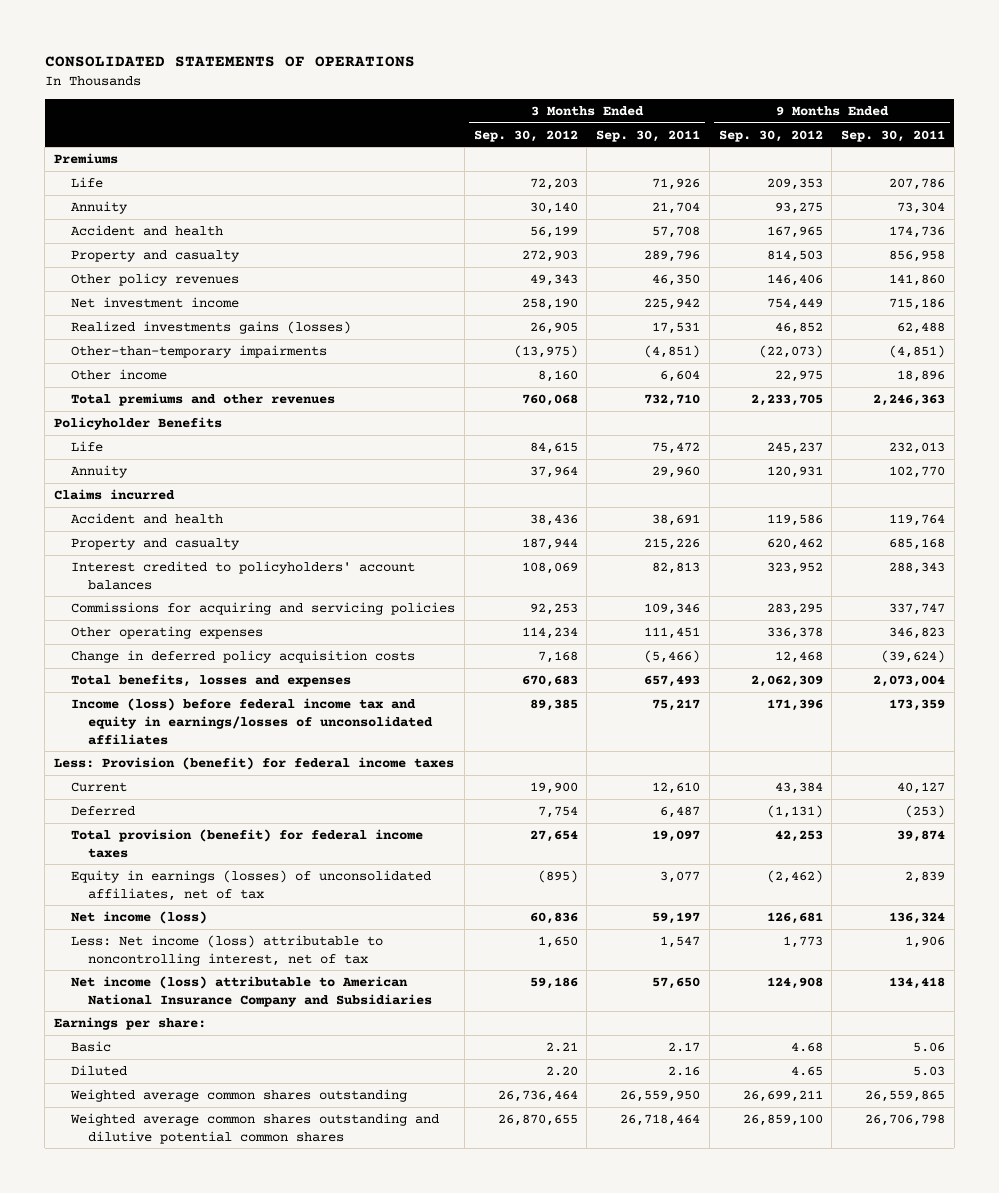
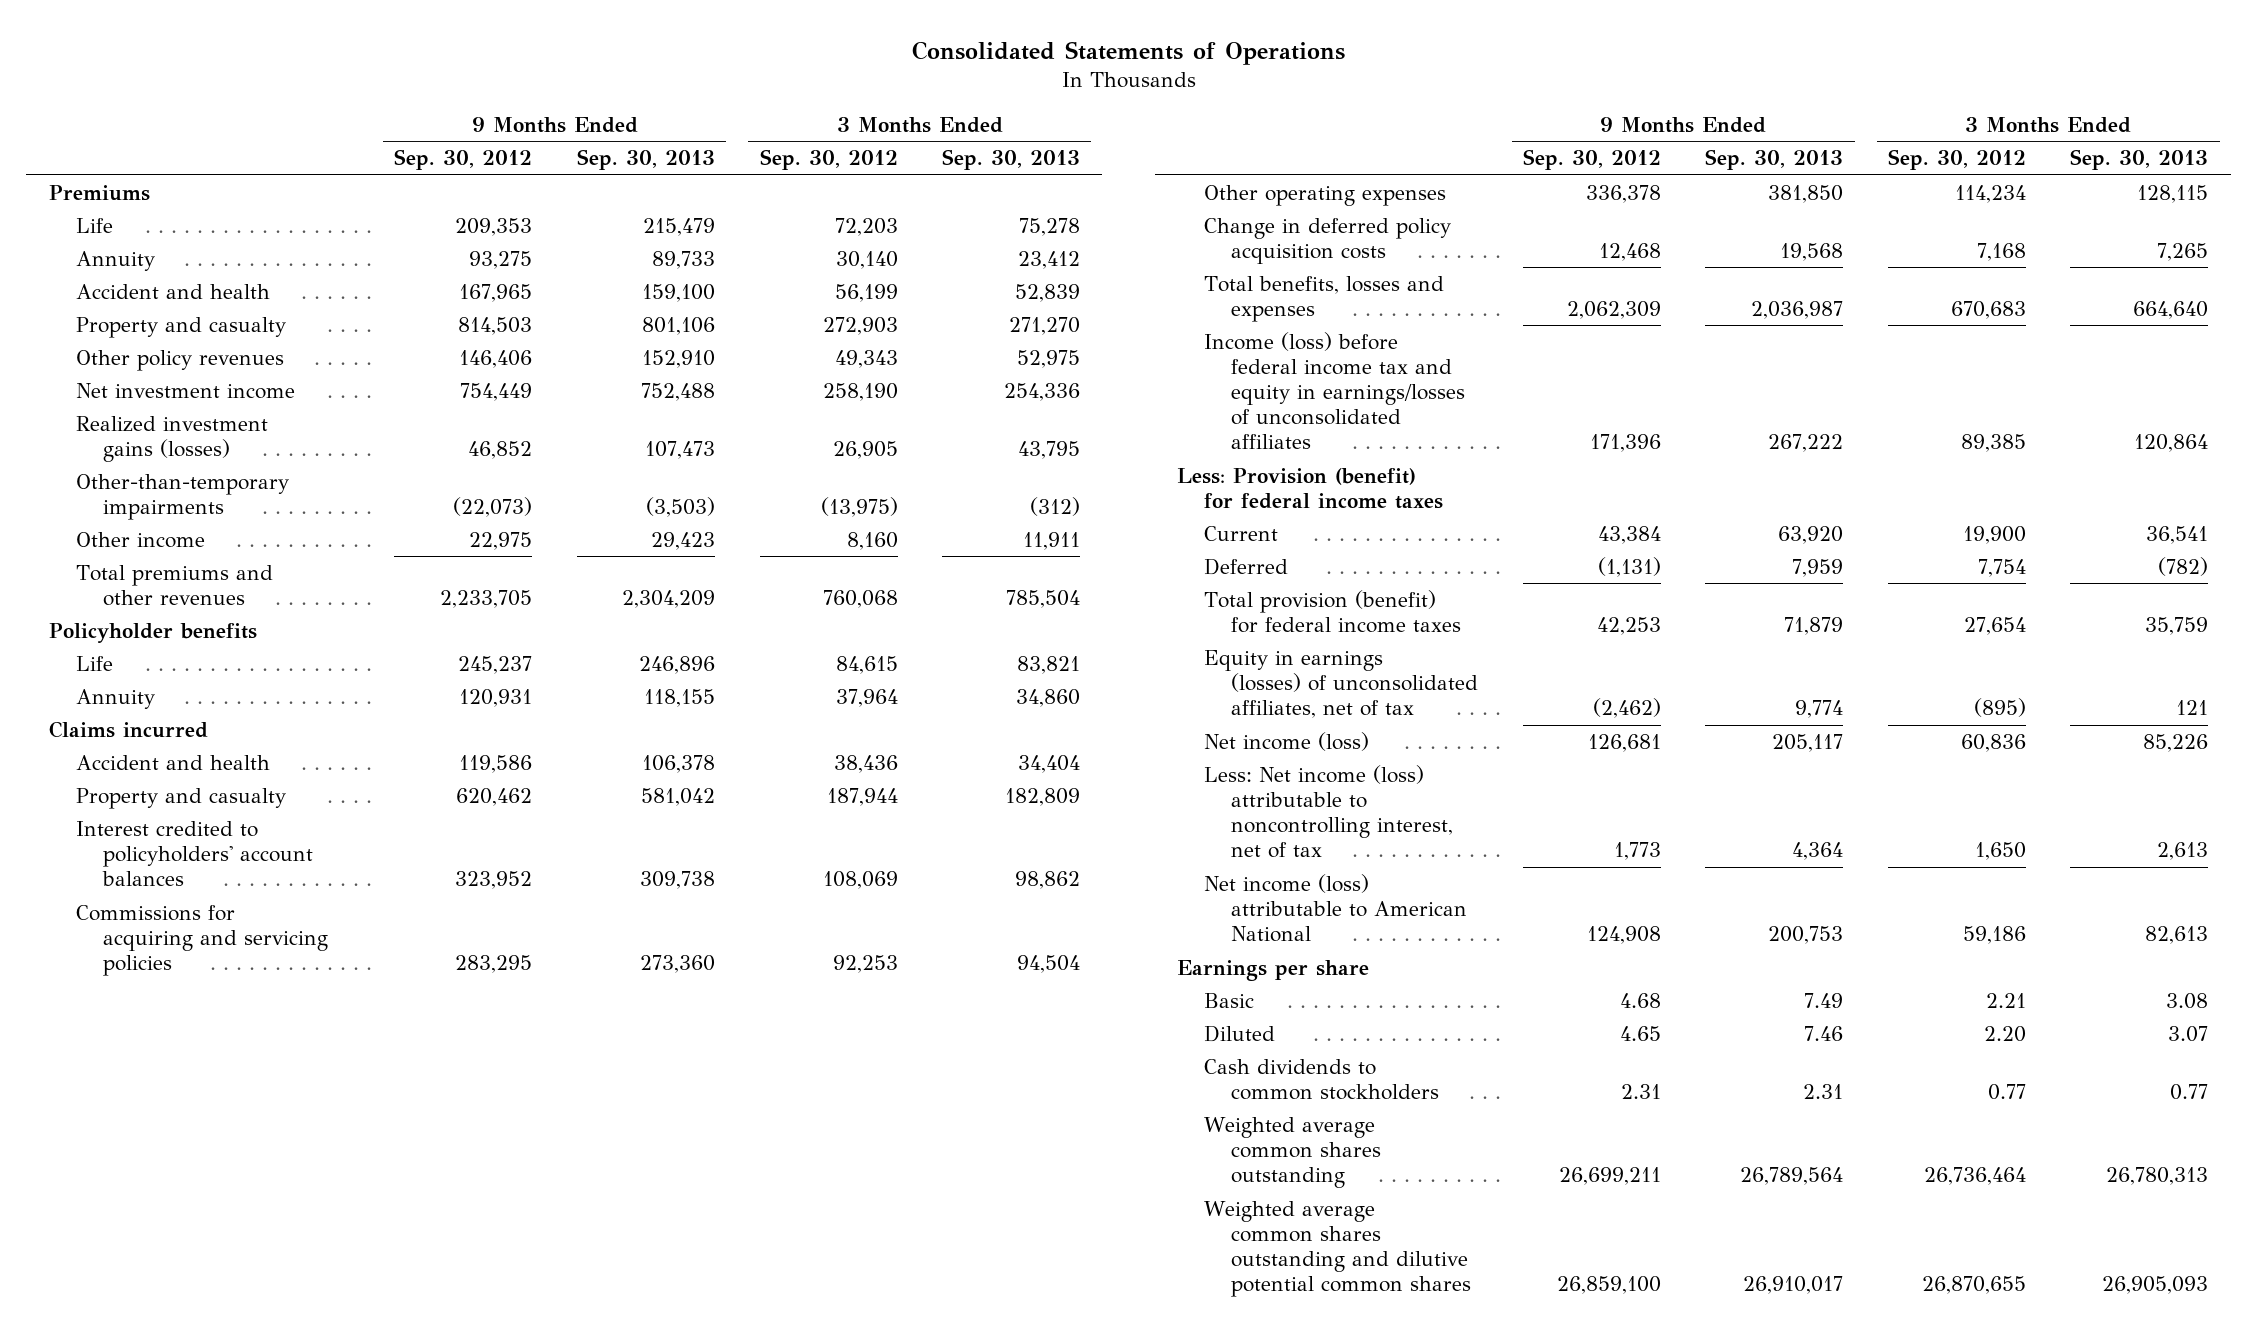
[44,56,415,68] CONSOLIDATED STATEMENTS OF OPERATIONS -> [911,40,1345,65] Consolidated Statements of Operations
[596,129,701,142] Sep. 30, 2011 -> none
[841,129,946,142] Sep. 30, 2011 -> none
none -> [576,149,715,171] Sep. 30, 2013
none -> [942,149,1081,171] Sep. 30, 2013
[71,320,352,334] Realized investments gains (losses) -> [75,415,268,463] Realized investment gains (losses)
[53,416,222,430] Policyholder Benefits -> [48,622,257,643] Policyholder benefits
[71,975,433,1007] Net income (loss) attributable to American National Insurance Company and Subsidiaries -> [1204,873,1468,943] Net income (loss) attributable to American National
[53,1016,206,1030] Earnings per share: -> [1177,959,1370,981] Earnings per share
none -> [1204,1058,1440,1101] Cash dividends to common stockholders

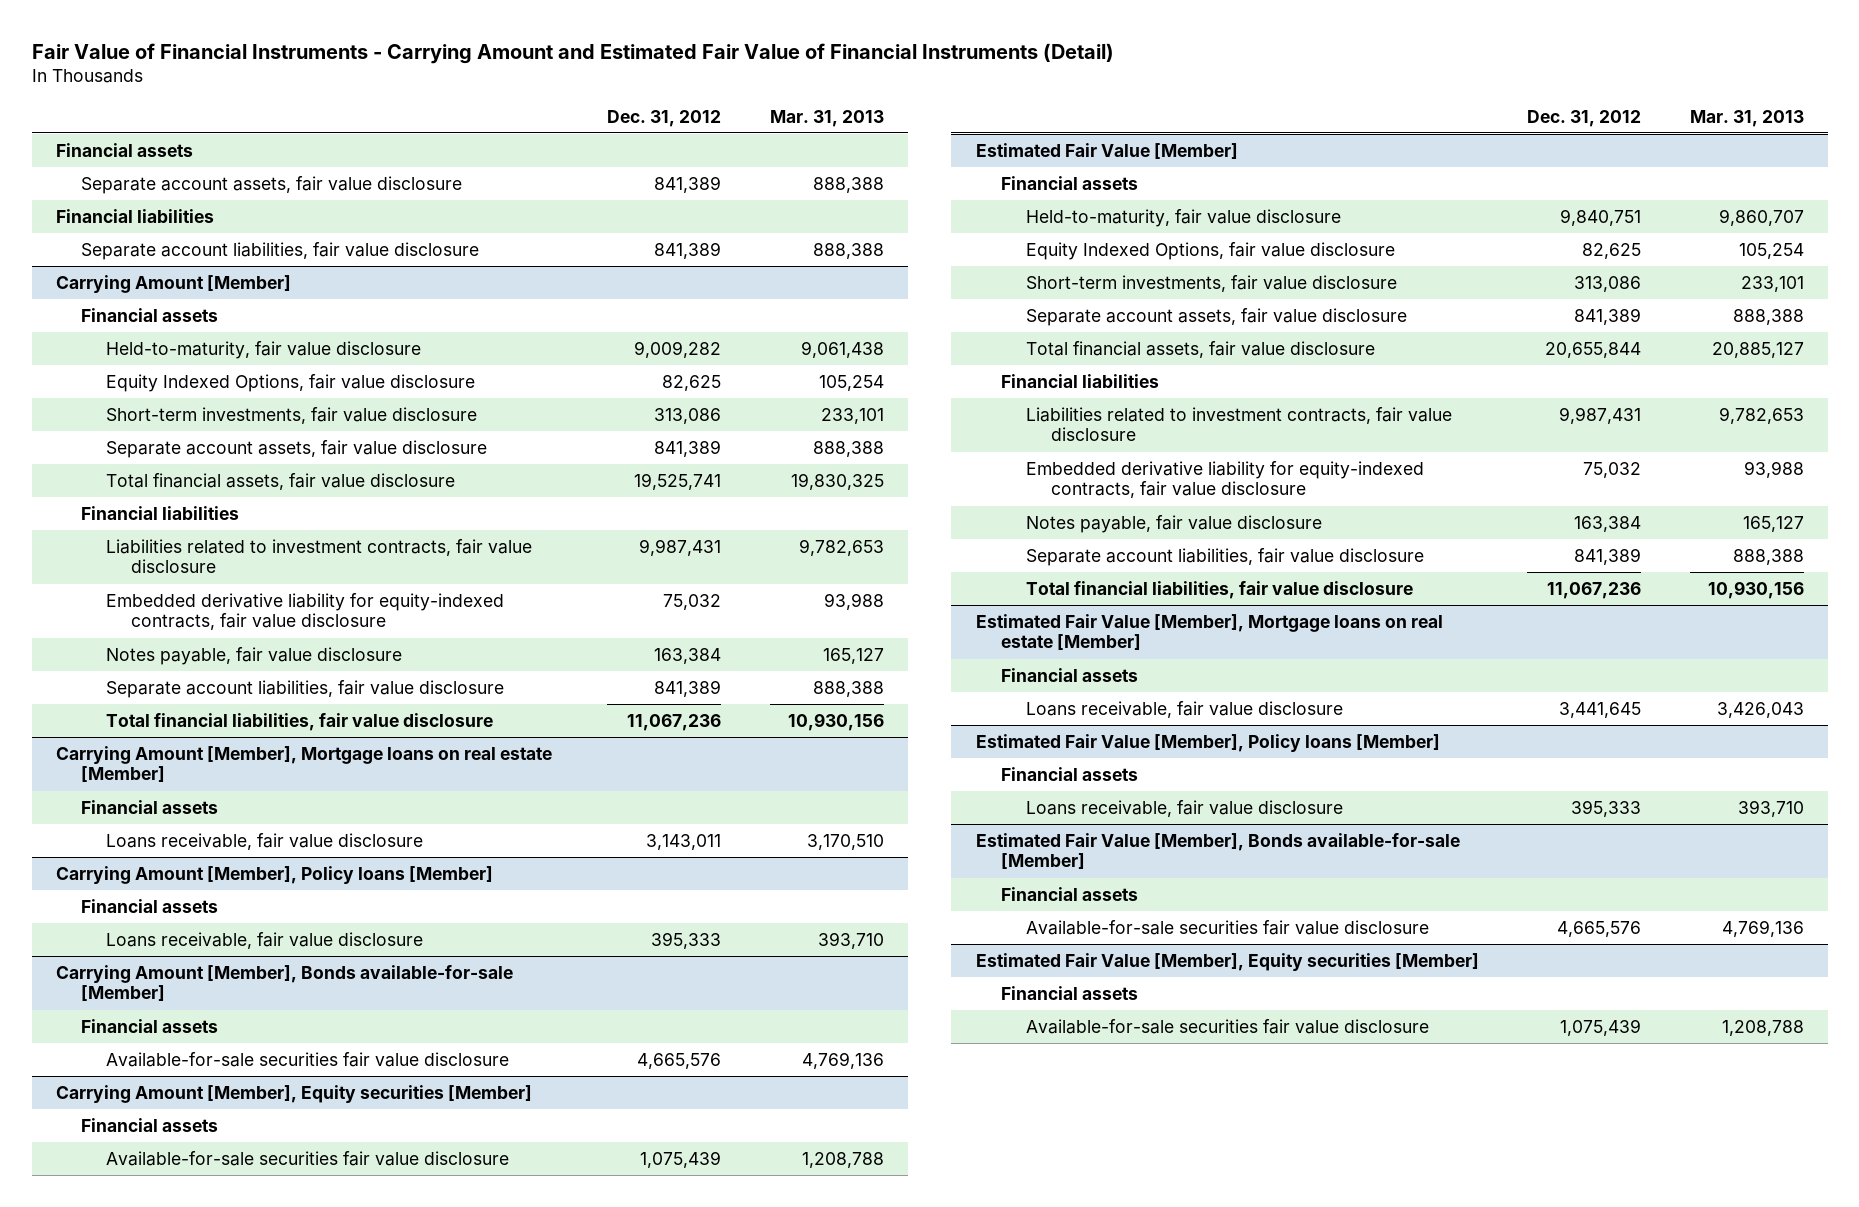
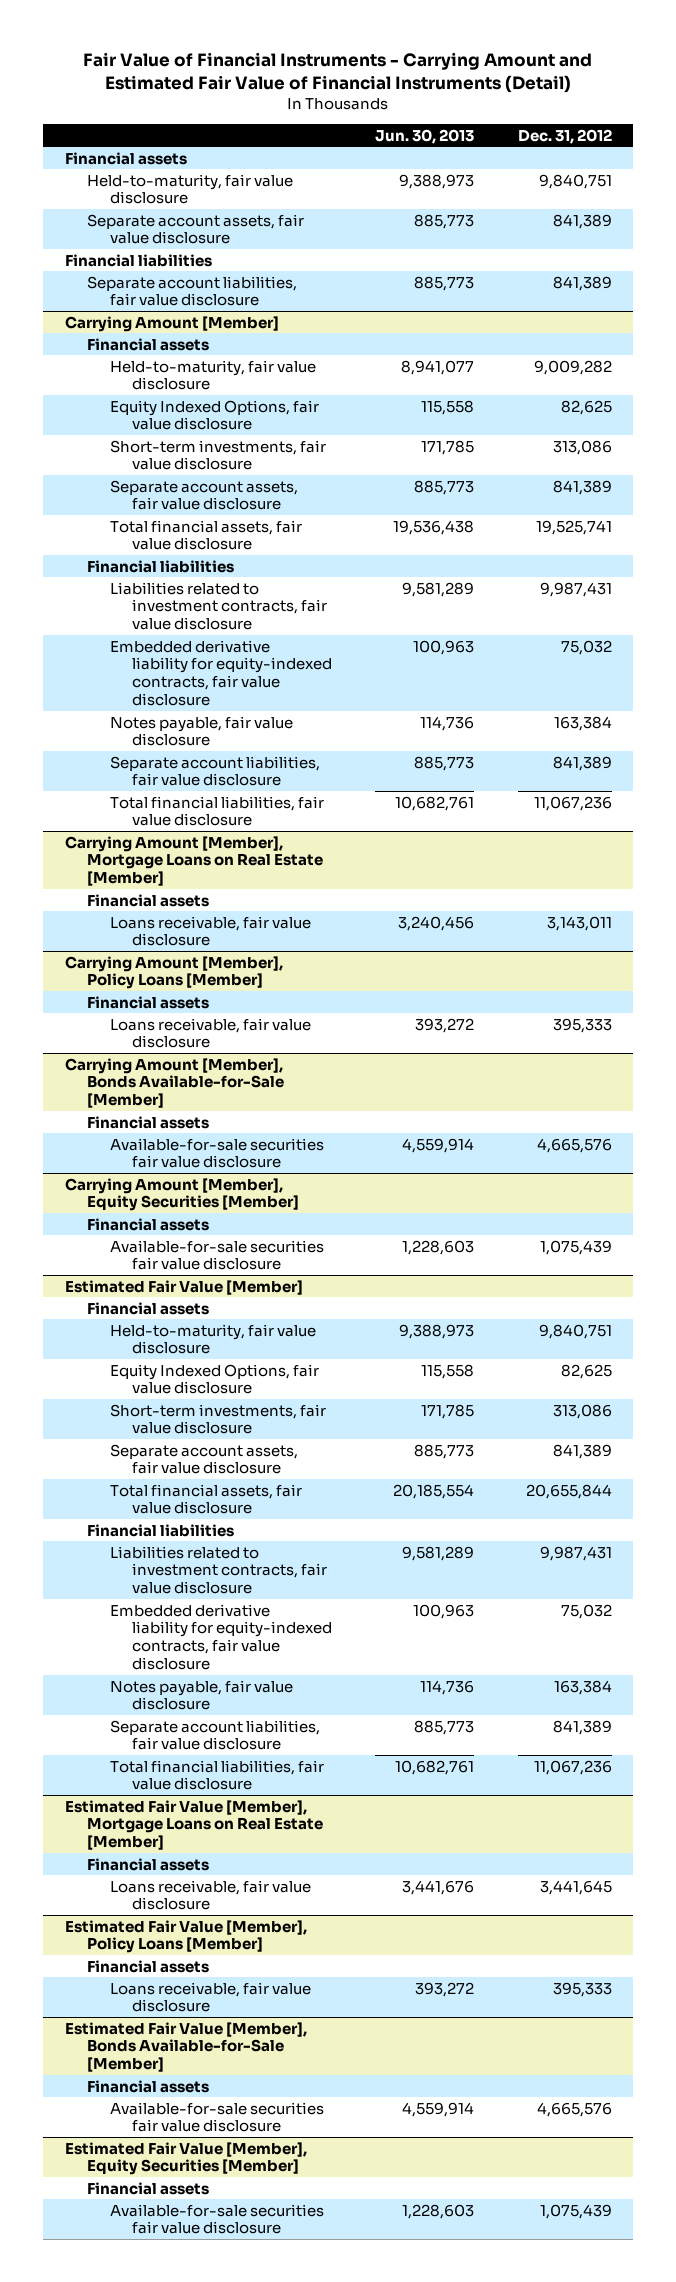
[769,109,884,127] Mar. 31, 2013 -> none
none -> [375,128,475,144] Jun. 30, 2013
none -> [87,173,294,205] Held-to-maturity, fair value disclosure
[55,746,552,783] Carrying Amount [Member], Mortgage loans on real estate [Member] -> [64,835,324,887] Carrying Amount [Member], Mortgage Loans on Real Estate [Member]
[55,866,493,885] Carrying Amount [Member], Policy loans [Member] -> [64,955,283,990] Carrying Amount [Member], Policy Loans [Member]
[55,965,513,1002] Carrying Amount [Member], Bonds available-for-sale [Member] -> [64,1057,285,1109] Carrying Amount [Member], Bonds Available-for-Sale [Member]
[55,1085,532,1104] Carrying Amount [Member], Equity securities [Member] -> [64,1177,300,1212] Carrying Amount [Member], Equity Securities [Member]
[975,614,1443,651] Estimated Fair Value [Member], Mortgage loans on real estate [Member] -> [64,1799,324,1851] Estimated Fair Value [Member], Mortgage Loans on Real Estate [Member]
[975,734,1440,753] Estimated Fair Value [Member], Policy loans [Member] -> [64,1919,307,1954] Estimated Fair Value [Member], Policy Loans [Member]
[975,833,1460,870] Estimated Fair Value [Member], Bonds available-for-sale [Member] -> [64,2021,307,2073] Estimated Fair Value [Member], Bonds Available-for-Sale [Member]
[975,953,1479,972] Estimated Fair Value [Member], Equity securities [Member] -> [64,2141,307,2176] Estimated Fair Value [Member], Equity Securities [Member]

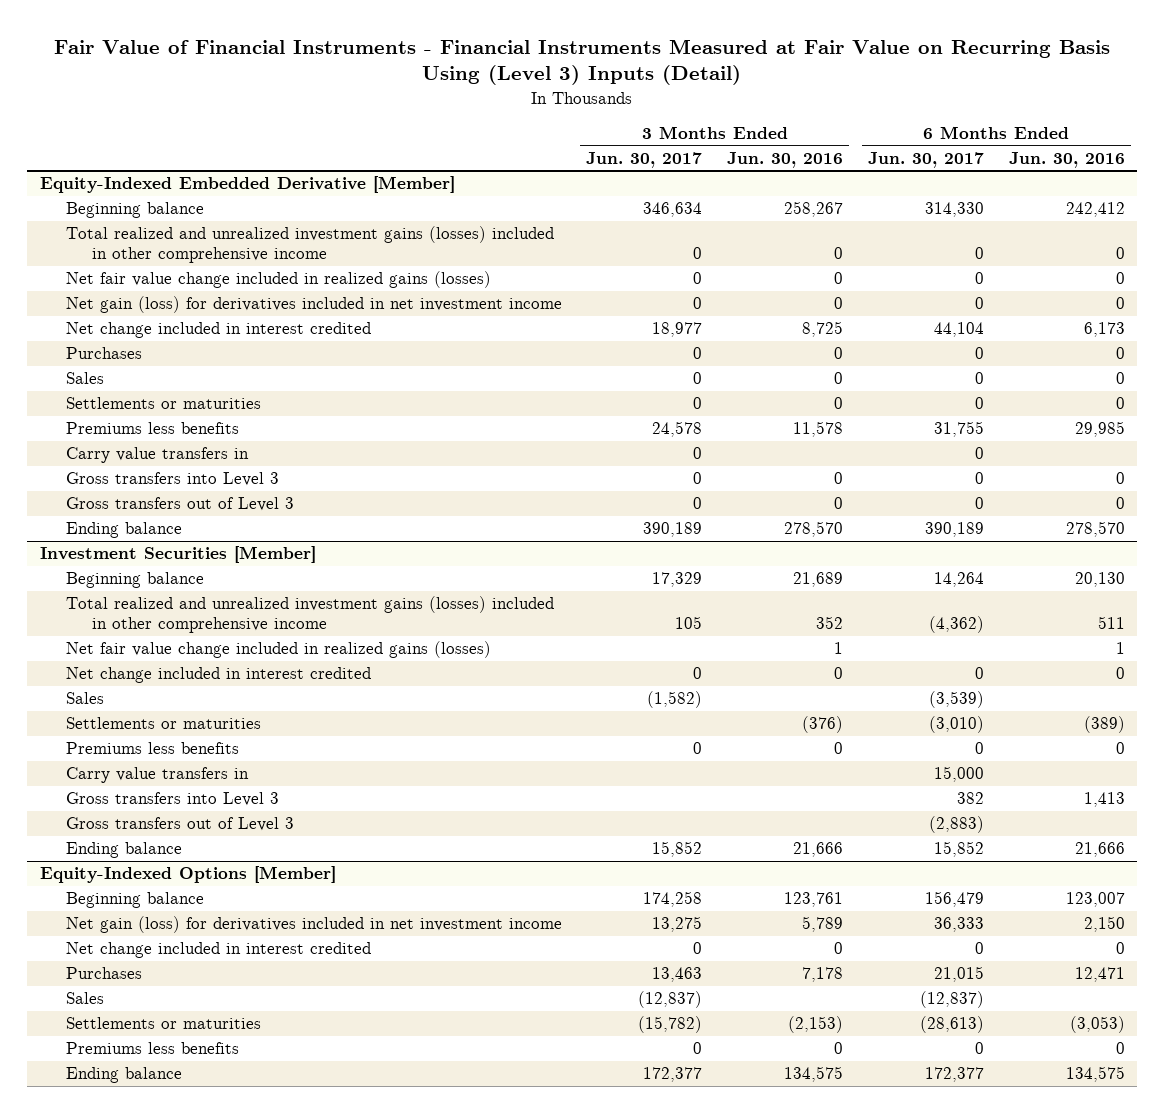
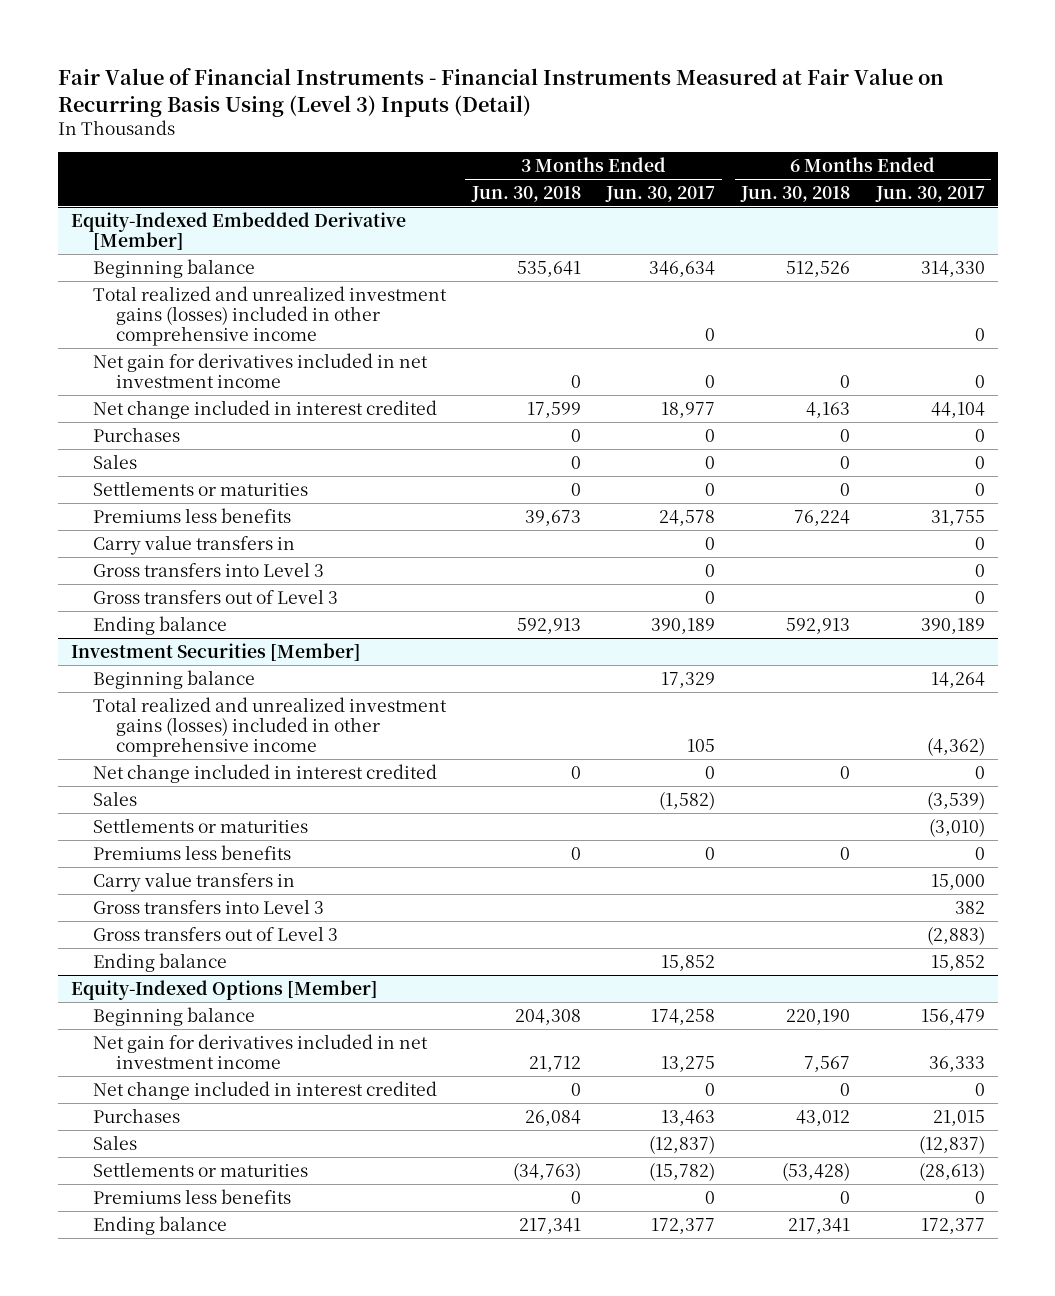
[727,151,844,168] Jun. 30, 2016 -> none
[1008,151,1125,168] Jun. 30, 2016 -> none
none -> [470,185,581,202] Jun. 30, 2018
none -> [740,185,851,202] Jun. 30, 2018
[65,271,491,289] Net fair value change included in realized gains (losses) -> none
[65,296,562,314] Net gain (loss) for derivatives included in net investment income -> [93,352,429,388] Net gain for derivatives included in net investment income
[65,641,491,659] Net fair value change included in realized gains (losses) -> none
[65,916,562,934] Net gain (loss) for derivatives included in net investment income -> [93,1033,429,1069] Net gain for derivatives included in net investment income

